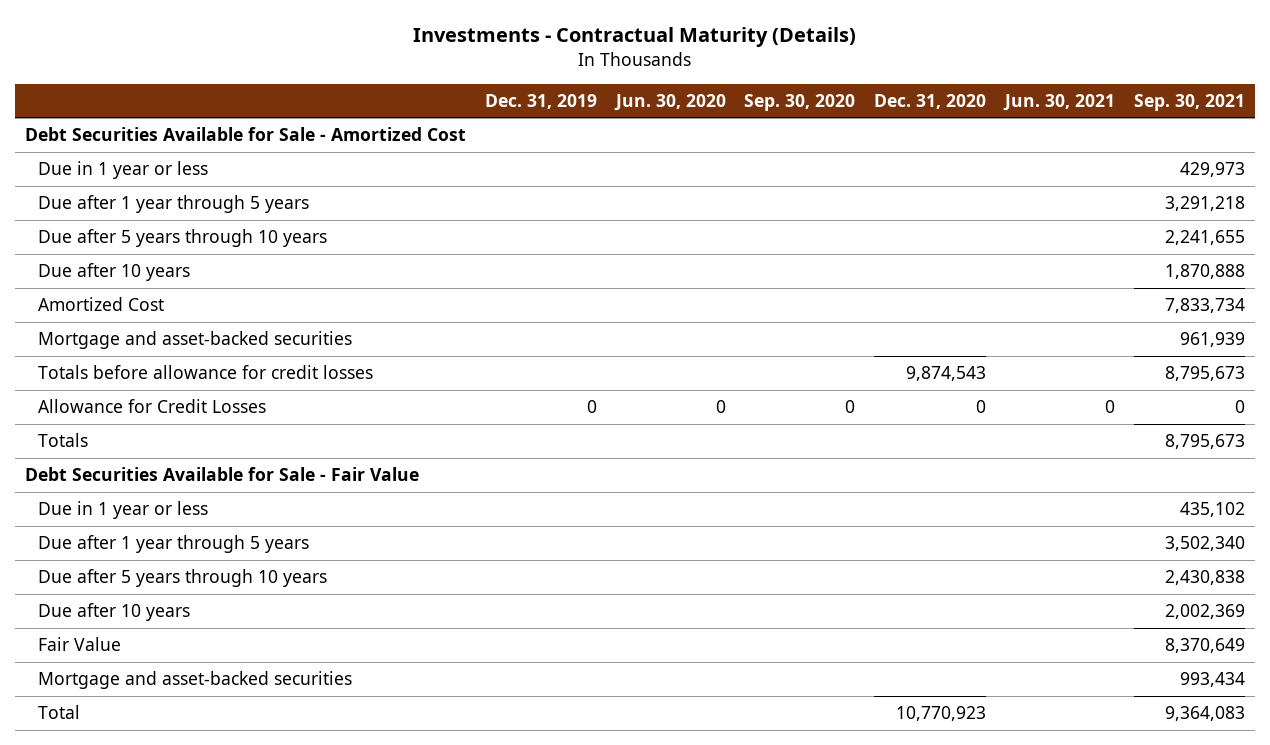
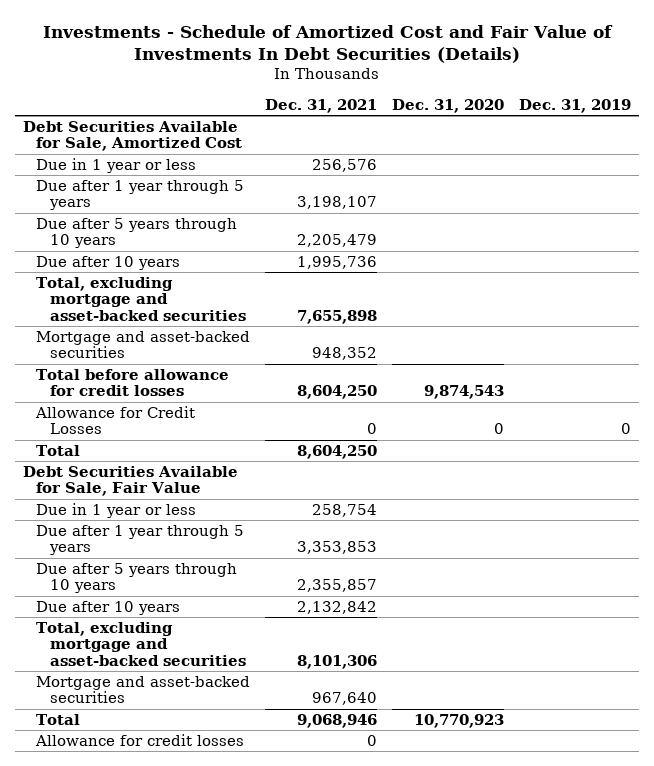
[412,27,856,48] Investments - Contractual Maturity (Details) -> [43,24,614,64] Investments - Schedule of Amortized Cost and Fair Value of Investments In Debt Securities (Details)
[613,93,726,111] Jun. 30, 2020 -> none
[744,93,856,111] Sep. 30, 2020 -> none
[1003,93,1116,111] Jun. 30, 2021 -> none
[1134,93,1246,111] Sep. 30, 2021 -> none
none -> [265,98,378,113] Dec. 31, 2021
[24,127,466,142] Debt Securities Available for Sale - Amortized Cost -> [22,120,243,152] Debt Securities Available for Sale, Amortized Cost
[37,297,164,312] Amortized Cost -> [36,276,247,322] Total, excluding mortgage and asset-backed securities
[37,365,373,380] Totals before allowance for credit losses -> [36,368,230,397] Total before allowance for credit losses
[37,433,88,448] Totals -> [36,444,81,456] Total
[24,467,419,482] Debt Securities Available for Sale - Fair Value -> [22,465,238,497] Debt Securities Available for Sale, Fair Value
[37,637,121,652] Fair Value -> [36,621,247,667] Total, excluding mortgage and asset-backed securities
none -> [35,733,245,746] Allowance for credit losses

